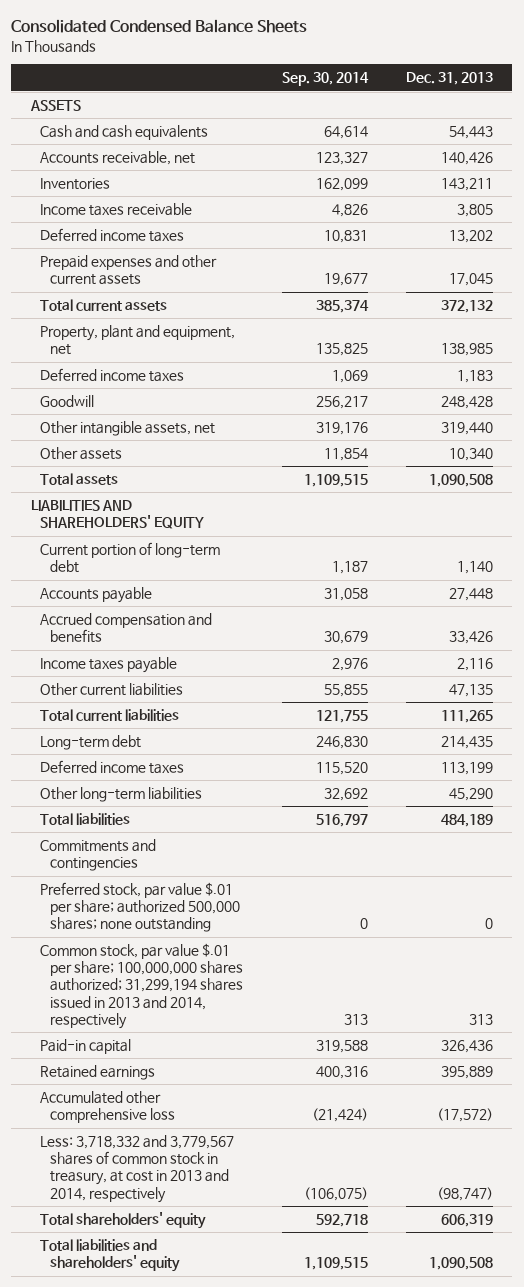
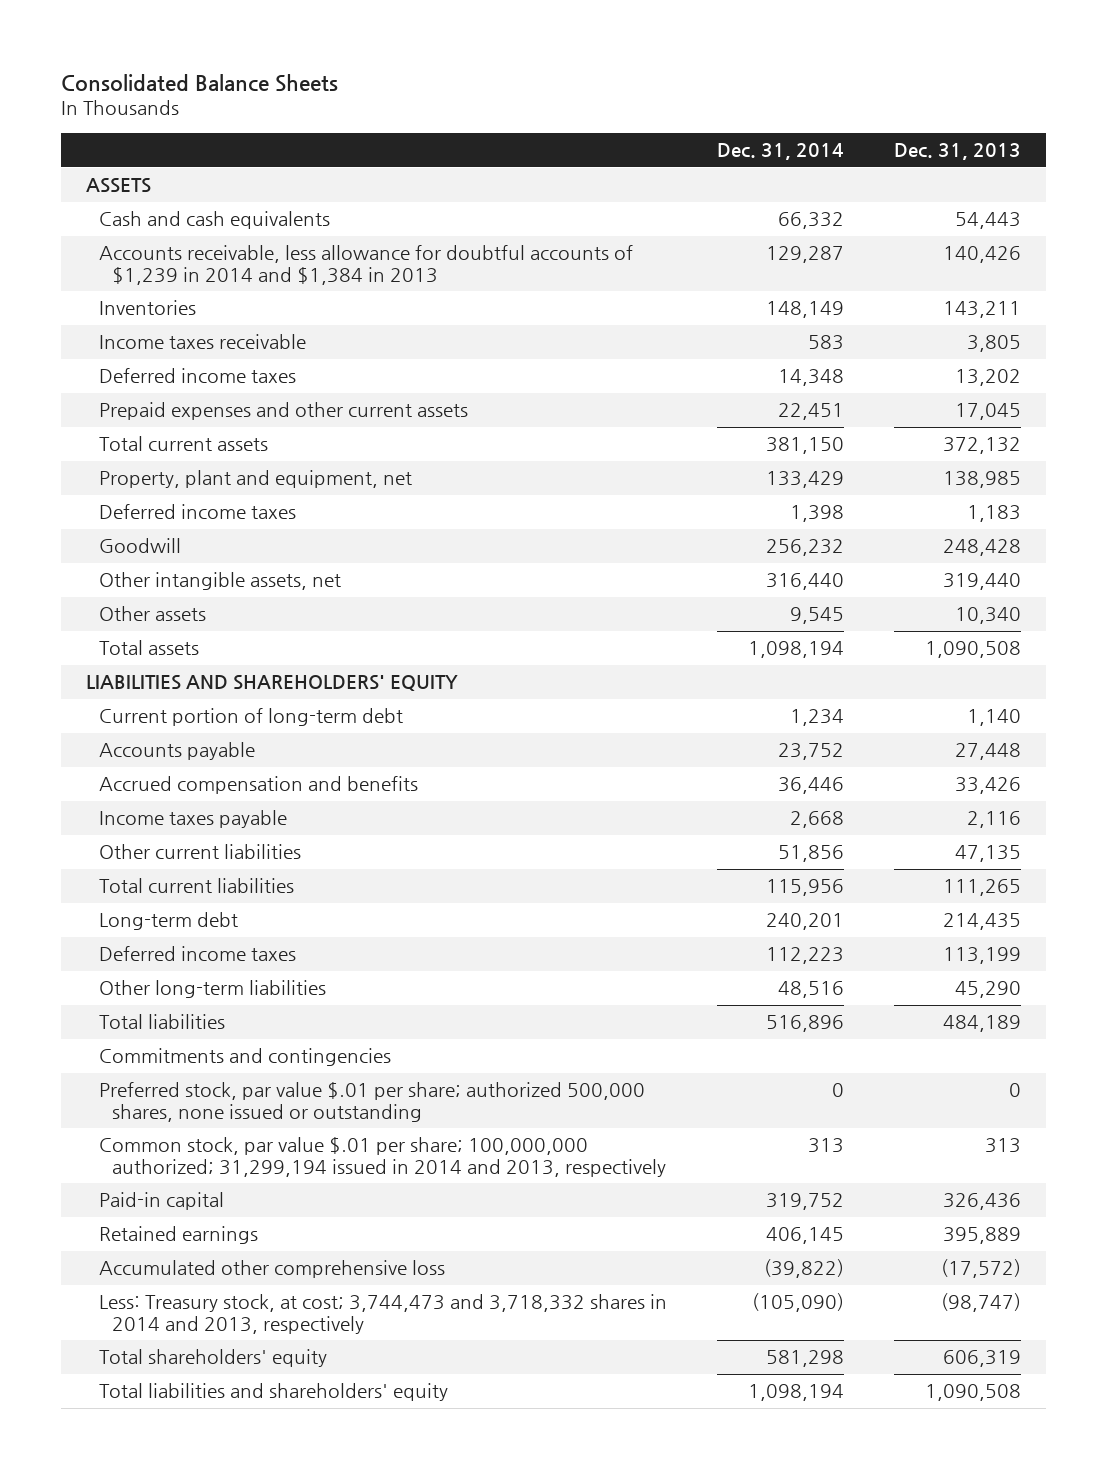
[11,19,308,34] Consolidated Condensed Balance Sheets -> [61,73,339,92] Consolidated Balance Sheets
[281,72,369,87] Sep. 30, 2014 -> none
none -> [717,143,845,161] Dec. 31, 2014
[40,151,196,166] Accounts receivable, net -> [99,245,634,285] Accounts receivable, less allowance for doubtful accounts of $1,239 in 2014 and $1,384 in 2013
[40,882,241,933] Preferred stock, par value $.01 per share; authorized 500,000 shares; none outstanding -> [99,1082,646,1122] Preferred stock, par value $.01 per share; authorized 500,000 shares, none issued or outstanding
[40,943,244,1029] Common stock, par value $.01 per share; 100,000,000 shares authorized; 31,299,194 shares issued in 2013 and 2014, respectively -> [99,1137,667,1177] Common stock, par value $.01 per share; 100,000,000 authorized; 31,299,194 issued in 2014 and 2013, respectively
[40,1135,235,1203] Less: 3,718,332 and 3,779,567 shares of common stock in treasury, at cost in 2013 and 2014, respectively -> [99,1294,668,1334] Less: Treasury stock, at cost; 3,744,473 and 3,718,332 shares in 2014 and 2013, respectively

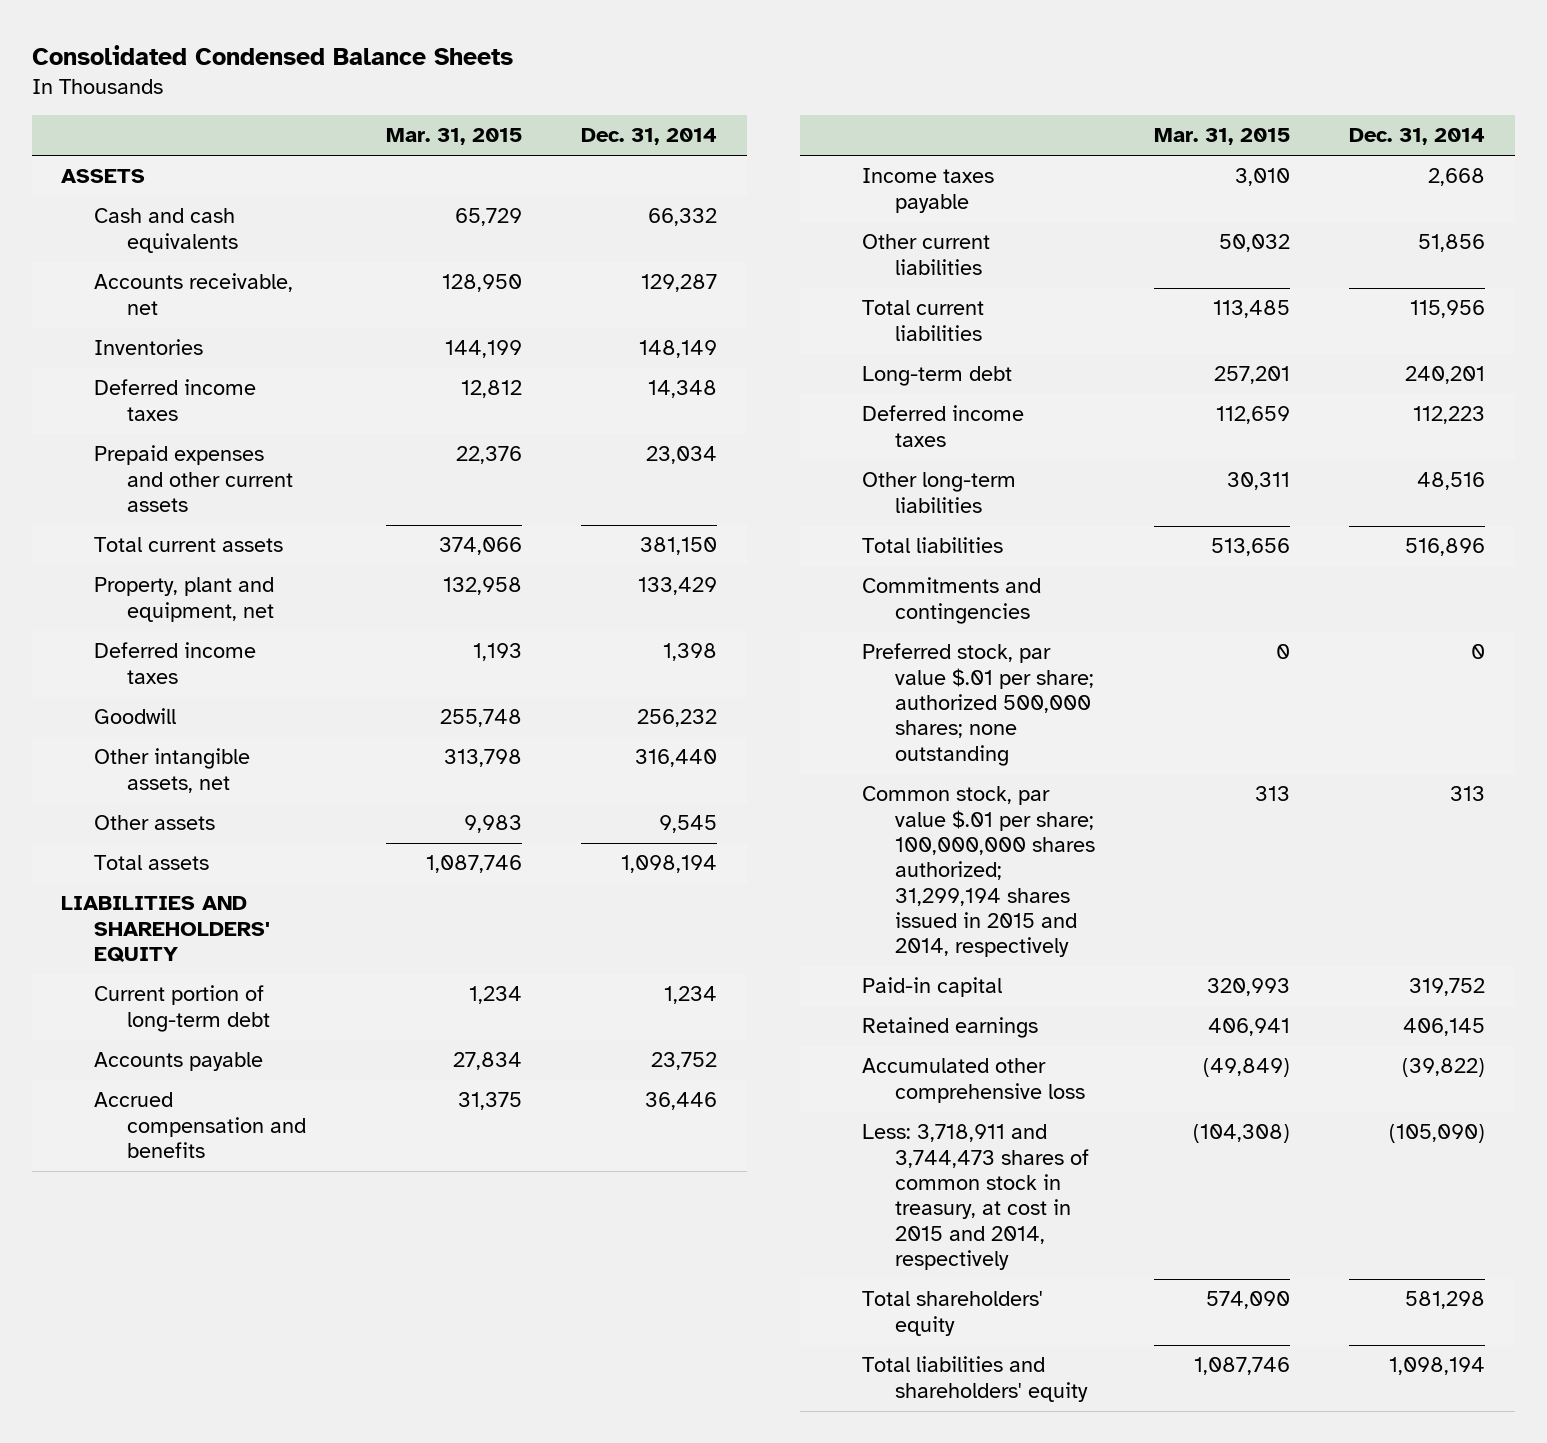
[61,73,339,92] Consolidated Balance Sheets -> [32,45,514,66] Consolidated Condensed Balance Sheets
[893,143,1021,161] Dec. 31, 2013 -> none
none -> [386,128,523,146] Mar. 31, 2015
[99,245,634,285] Accounts receivable, less allowance for doubtful accounts of $1,239 in 2014 and $1,384 in 2013 -> [94,273,294,315] Accounts receivable, net
[99,334,307,350] Income taxes receivable -> none
[778,403,845,421] 22,451 -> [646,446,718,465] 23,034
[99,1082,646,1122] Preferred stock, par value $.01 per share; authorized 500,000 shares, none issued or outstanding -> [862,643,1095,766] Preferred stock, par value $.01 per share; authorized 500,000 shares; none outstanding
[99,1137,667,1177] Common stock, par value $.01 per share; 100,000,000 authorized; 31,299,194 issued in 2014 and 2013, respectively -> [862,786,1096,958] Common stock, par value $.01 per share; 100,000,000 shares authorized; 31,299,194 shares issued in 2015 and 2014, respectively
[99,1294,668,1334] Less: Treasury stock, at cost; 3,744,473 and 3,718,332 shares in 2014 and 2013, respectively -> [862,1124,1090,1271] Less: 3,718,911 and 3,744,473 shares of common stock in treasury, at cost in 2015 and 2014, respectively

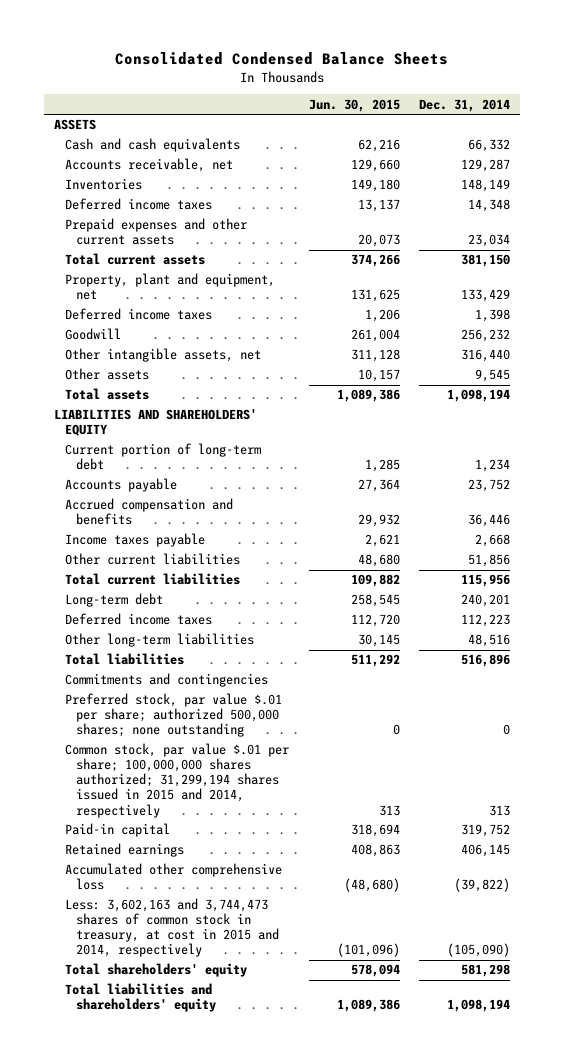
[386,128,523,146] Mar. 31, 2015 -> none
none -> [308,98,400,112] Jun. 30, 2015
[862,1124,1090,1271] Less: 3,718,911 and 3,744,473 shares of common stock in treasury, at cost in 2015 and 2014, respectively -> [65,898,280,958] Less: 3,602,163 and 3,744,473 shares of common stock in treasury, at cost in 2015 and 2014, respectively

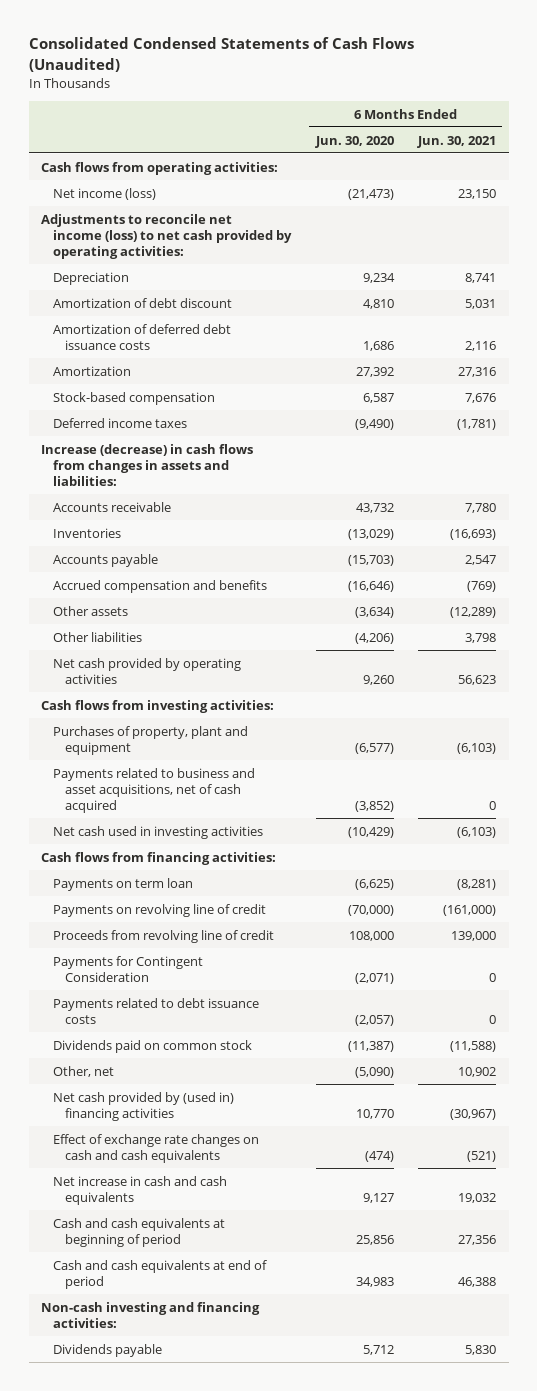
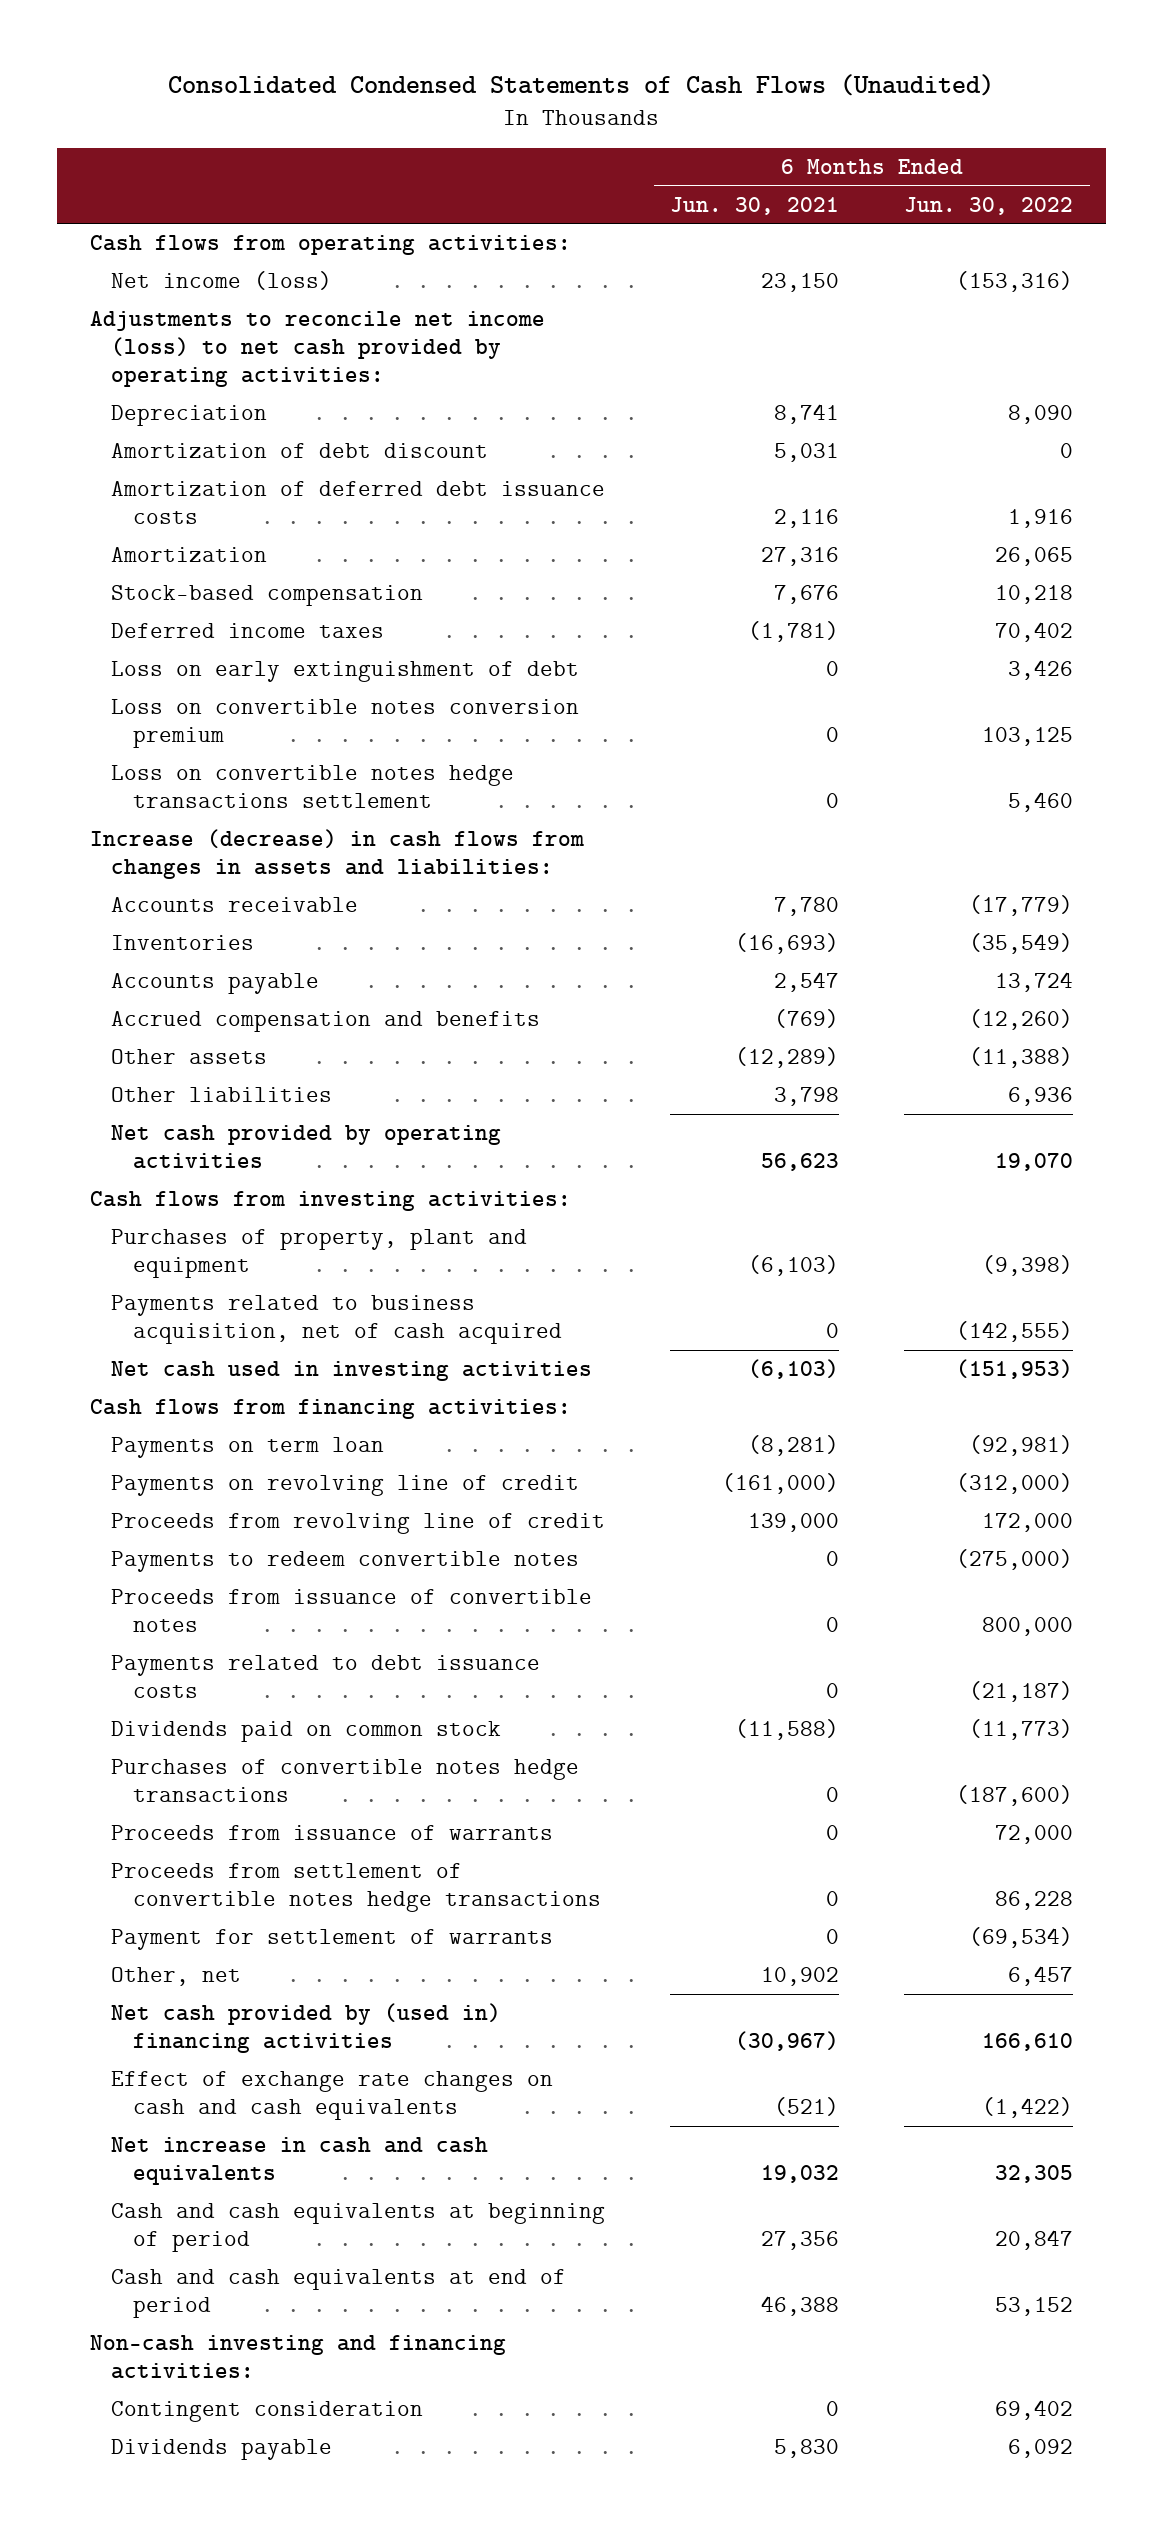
[314,135,394,148] Jun. 30, 2020 -> none
none -> [904,196,1074,215] Jun. 30, 2022
none -> [111,660,580,682] Loss on early extinguishment of debt
none -> [111,698,580,748] Loss on convertible notes conversion premium
none -> [111,764,515,808] Loss on convertible notes hedge transactions settlement
[52,767,255,814] Payments related to business and asset acquisitions, net of cash acquired -> [111,1294,563,1344] Payments related to business acquisition, net of cash acquired
[52,955,203,982] Payments for Contingent Consideration -> none
none -> [111,1550,580,1572] Payments to redeem convertible notes
none -> [111,1588,593,1632] Proceeds from issuance of convertible notes
none -> [111,1758,580,1802] Purchases of convertible notes hedge transactions
none -> [111,1824,554,1840] Proceeds from issuance of warrants
none -> [111,1862,602,1912] Proceeds from settlement of convertible notes hedge transactions
none -> [111,1928,554,1950] Payment for settlement of warrants
none -> [111,2400,424,2422] Contingent consideration

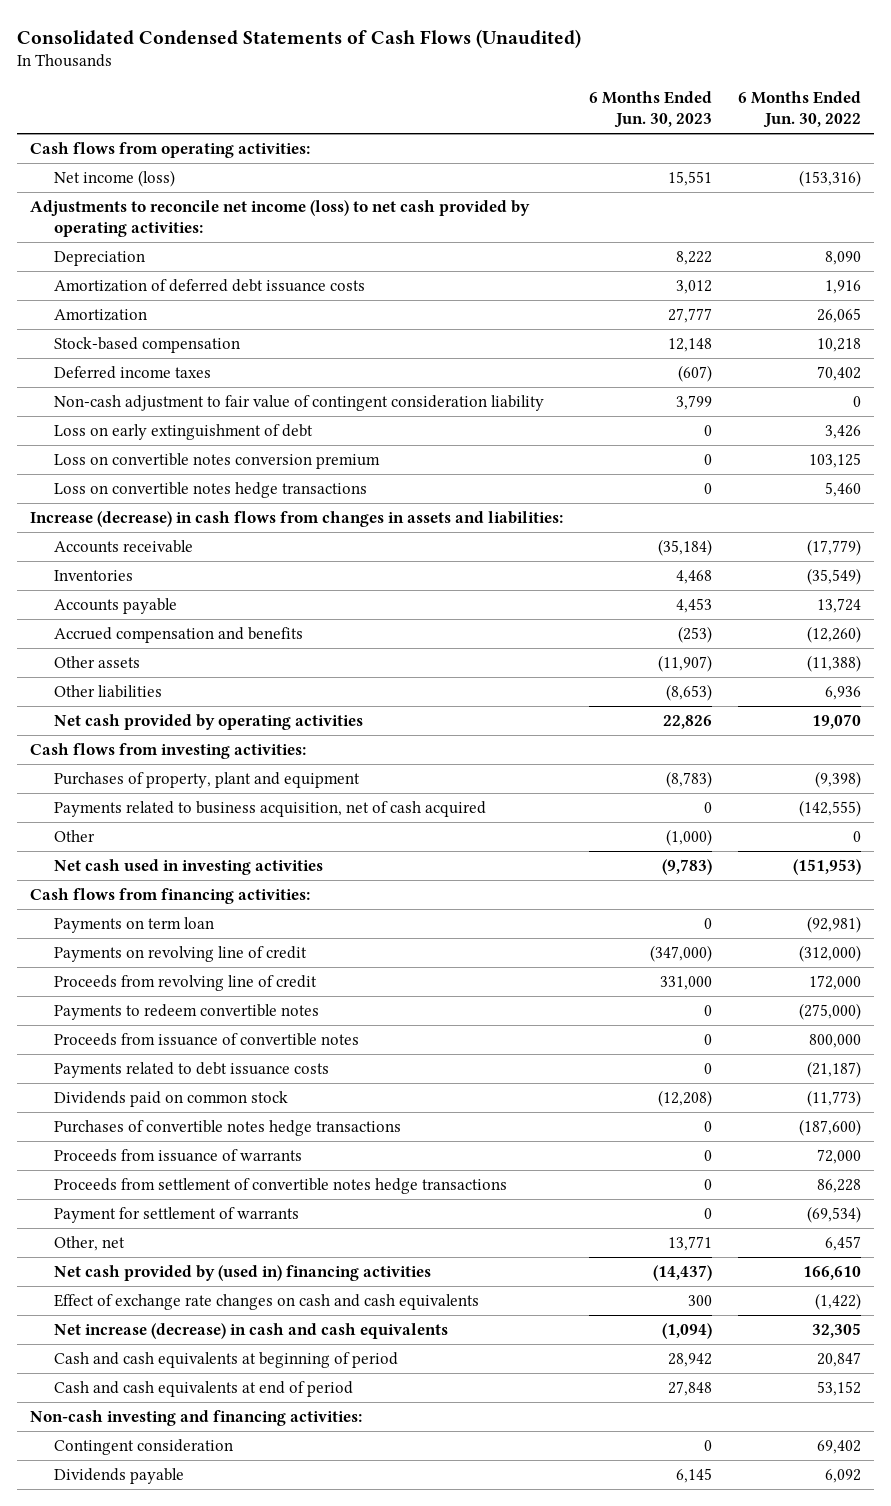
[670,196,840,215] Jun. 30, 2021 -> none
none -> [589,91,713,129] 6 Months Ended Jun. 30, 2023
[111,442,489,458] Amortization of debt discount -> none
none -> [54,395,545,412] Non-cash adjustment to fair value of contingent consideration liability
[111,764,515,808] Loss on convertible notes hedge transactions settlement -> [54,482,368,499] Loss on convertible notes hedge transactions
none -> [54,830,96,843] Other
[111,2136,489,2185] Net increase in cash and cash equivalents -> [54,1323,449,1340] Net increase (decrease) in cash and cash equivalents

